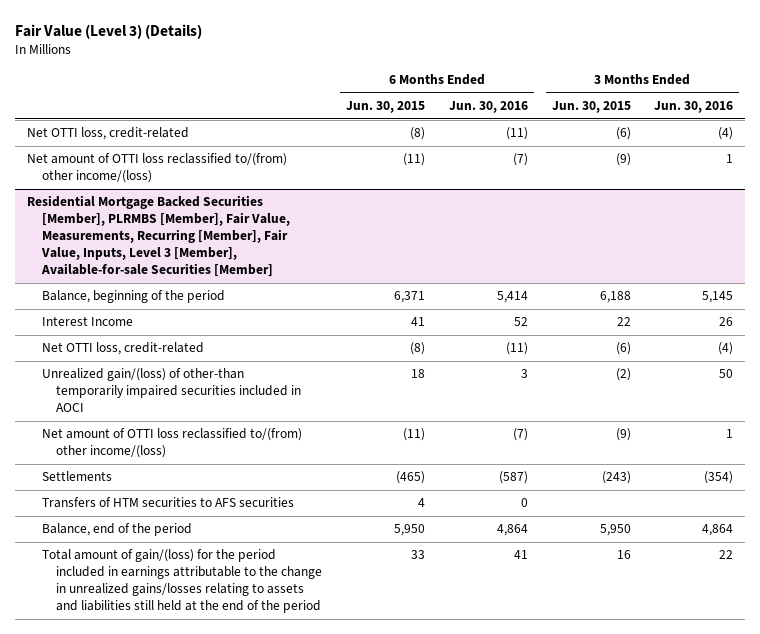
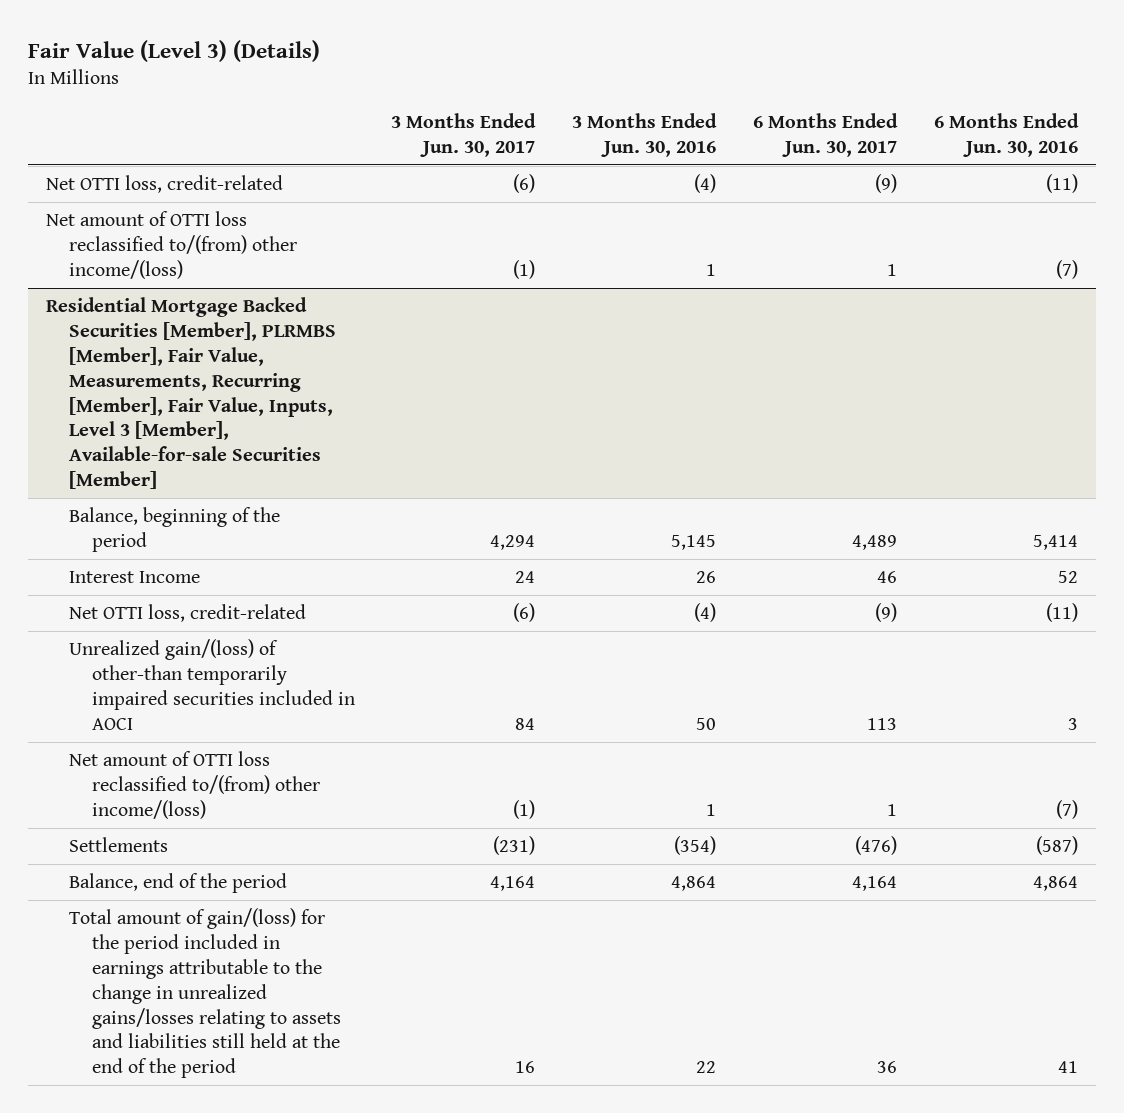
[345,101,425,114] Jun. 30, 2015 -> none
[551,101,631,114] Jun. 30, 2015 -> none
none -> [391,112,537,157] 3 Months Ended Jun. 30, 2017
none -> [752,112,898,157] 6 Months Ended Jun. 30, 2017
[41,497,294,509] Transfers of HTM securities to AFS securities -> none

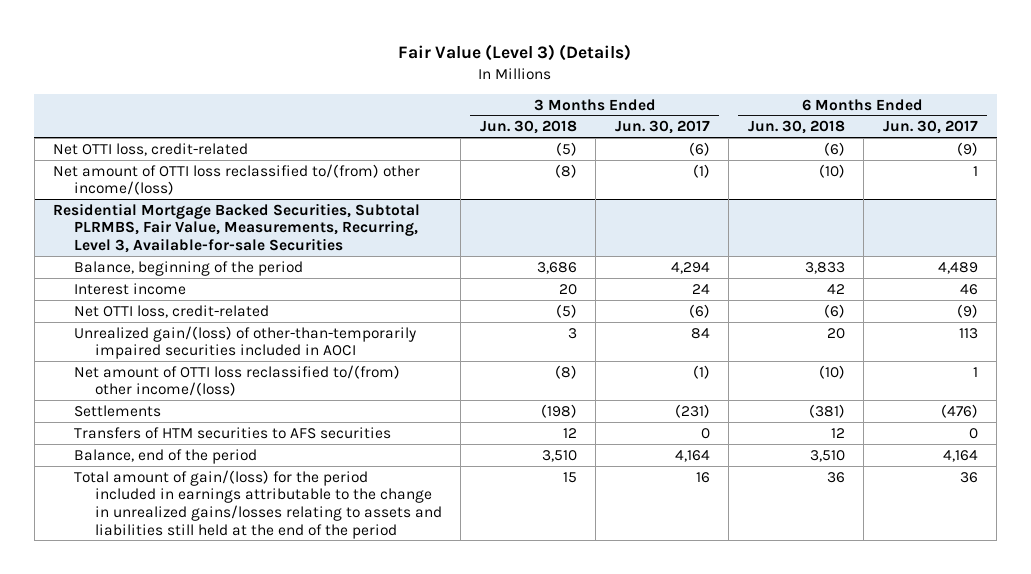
[572,112,718,157] 3 Months Ended Jun. 30, 2016 -> none
[933,112,1079,157] 6 Months Ended Jun. 30, 2016 -> none
none -> [479,120,577,135] Jun. 30, 2018
none -> [747,120,845,135] Jun. 30, 2018
[45,297,336,490] Residential Mortgage Backed Securities [Member], PLRMBS [Member], Fair Value, Measurements, Recurring [Member], Fair Value, Inputs, Level 3 [Member], Available-for-sale Securities [Member] -> [53,202,421,253] Residential Mortgage Backed Securities, Subtotal PLRMBS, Fair Value, Measurements, Recurring, Level 3, Available-for-sale Securities
[68,571,200,584] Interest Income -> [73,282,186,295] Interest income
[68,639,355,730] Unrealized gain/(loss) of other-than temporarily impaired securities included in AOCI -> [73,325,416,360] Unrealized gain/(loss) of other-than-temporarily impaired securities included in AOCI
none -> [73,426,391,439] Transfers of HTM securities to AFS securities

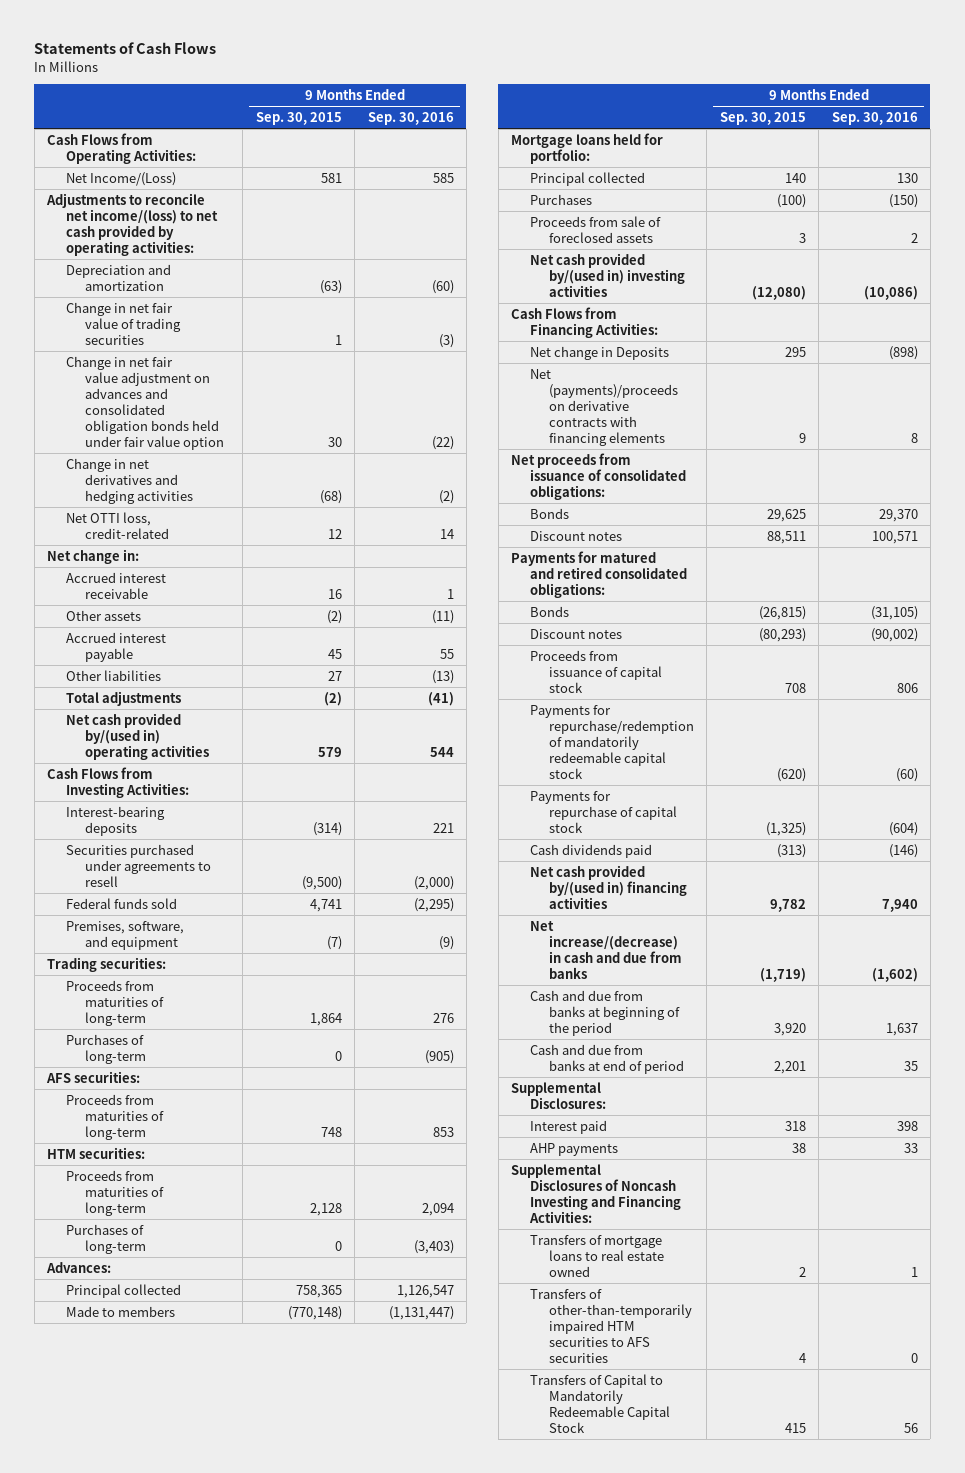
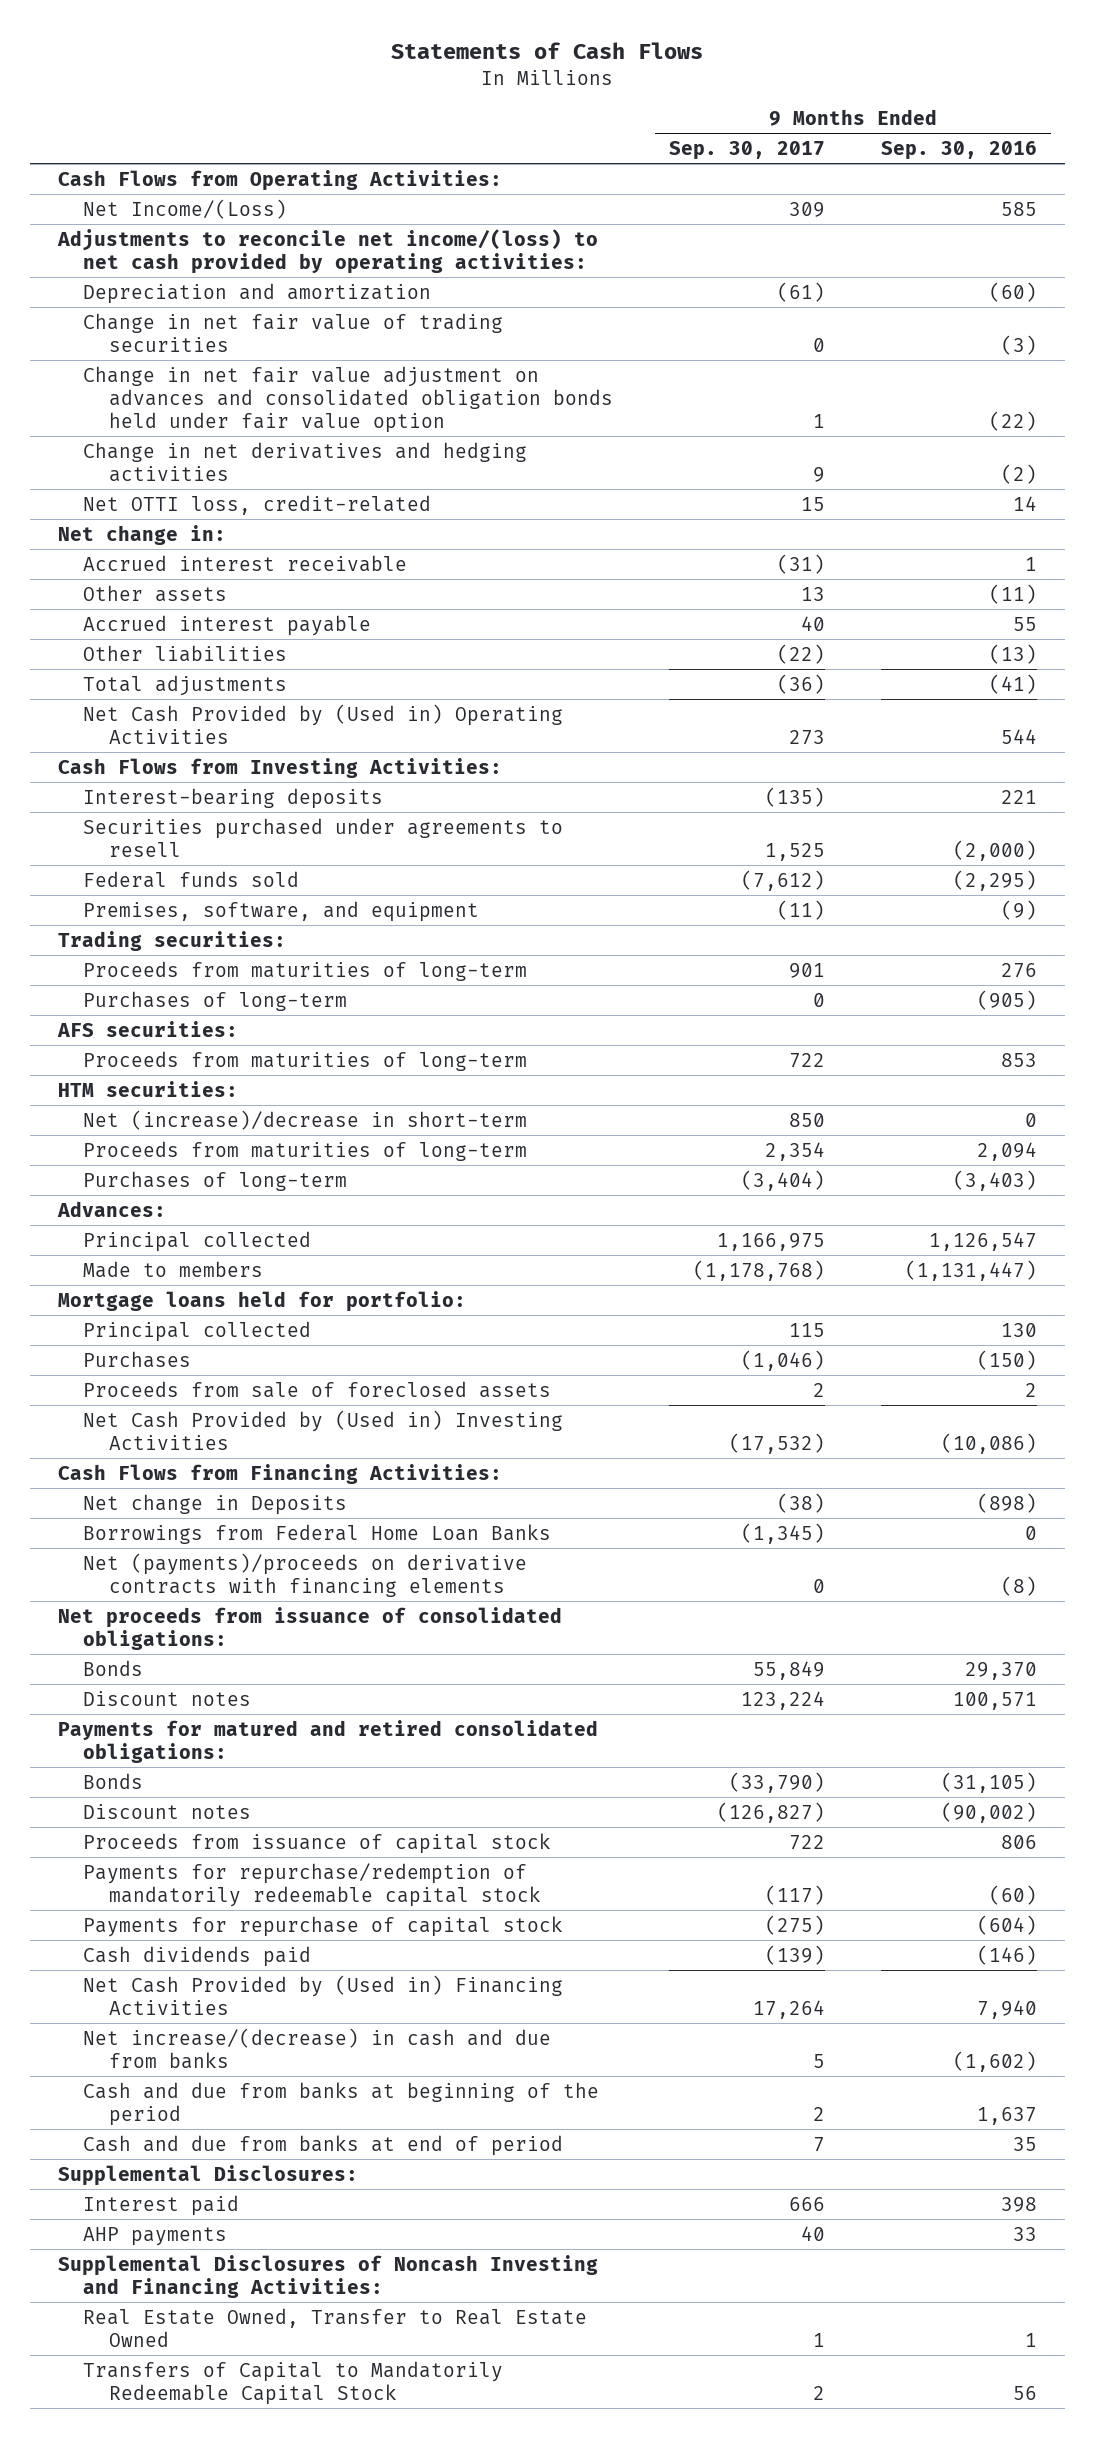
[255,112,342,126] Sep. 30, 2015 -> none
none -> [668,140,825,160] Sep. 30, 2017
[66,712,209,760] Net cash provided by/(used in) operating activities -> [83,703,564,744] Net Cash Provided by (Used in) Operating Activities
none -> [83,1109,528,1130] Net (increase)/decrease in short-term
[530,252,685,297] Net cash provided by/(used in) investing activities -> [83,1409,564,1450] Net Cash Provided by (Used in) Investing Activities
none -> [83,1523,552,1544] Borrowings from Federal Home Loan Banks
[910,432,918,443] 8 -> [1000,1575,1037,1596] (8)
[530,864,687,909] Net cash provided by/(used in) financing activities -> [83,1974,564,2015] Net Cash Provided by (Used in) Financing Activities
[530,1288,692,1363] Transfers of other-than-temporarily impaired HTM securities to AFS securities -> none
[530,1234,664,1277] Transfers of mortgage loans to real estate owned -> [83,2307,588,2347] Real Estate Owned, Transfer to Real Estate Owned

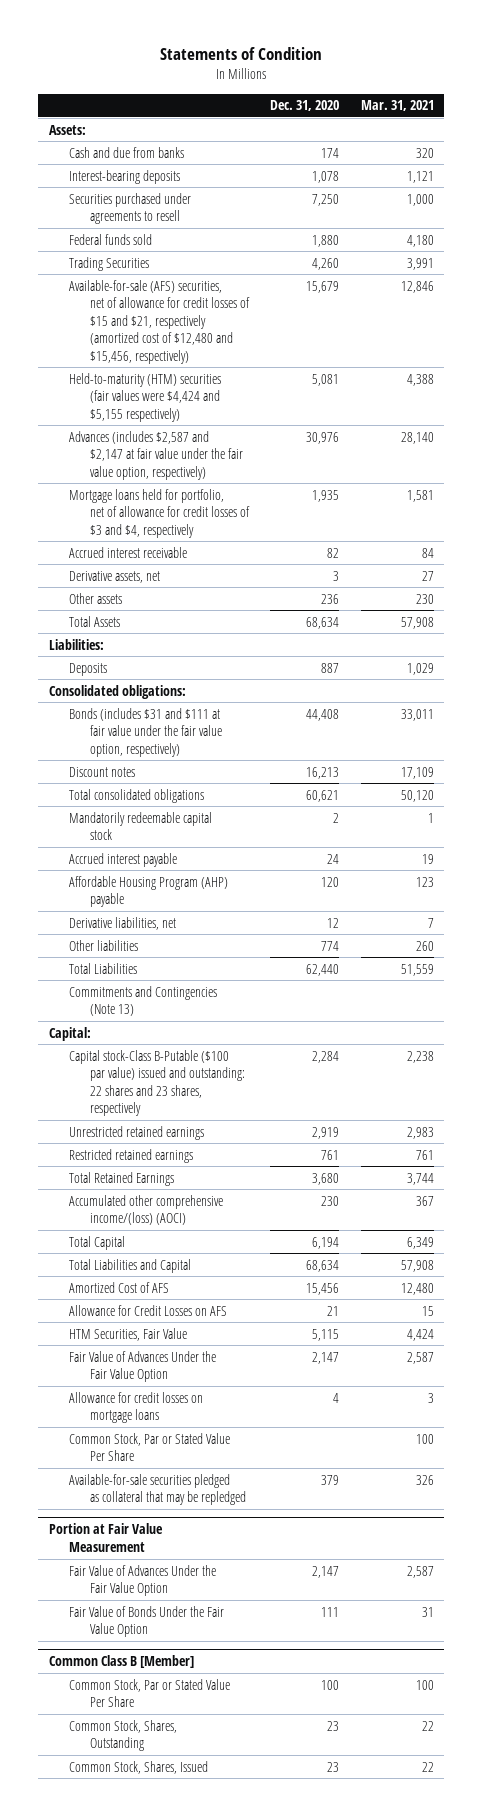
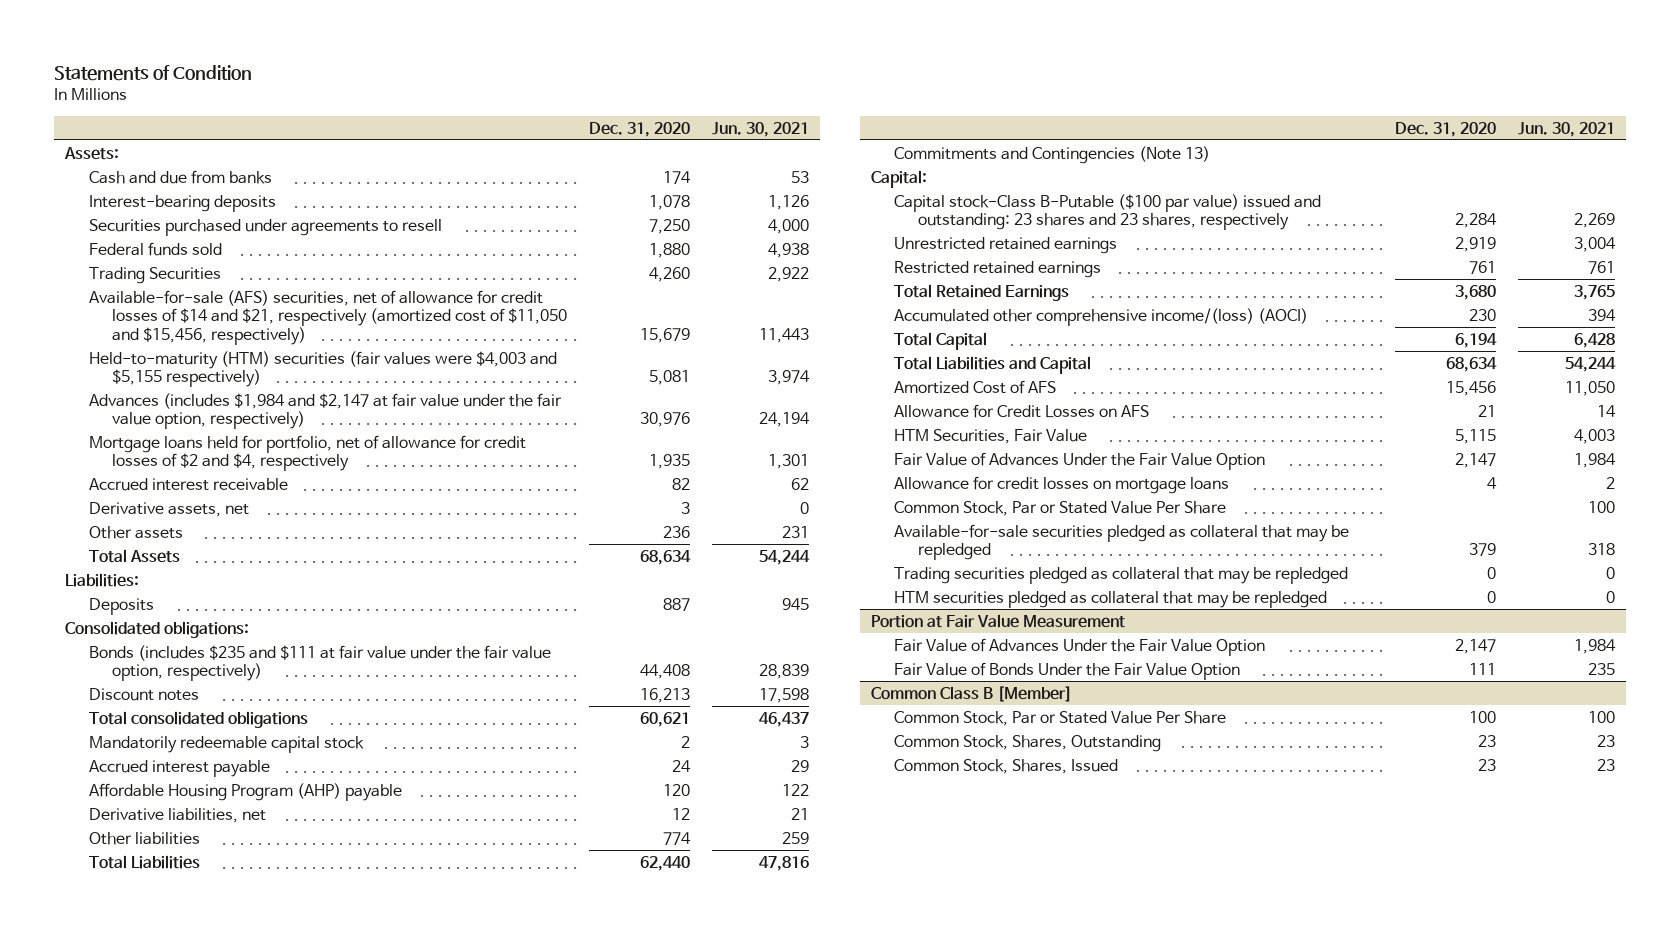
[360,100,434,112] Mar. 31, 2021 -> none
none -> [712,121,810,137] Jun. 30, 2021
[69,279,251,364] Available-for-sale (AFS) securities, net of allowance for credit losses of $15 and $21, respectively (amortized cost of $12,480 and $15,456, respectively) -> [88,289,568,345] Available-for-sale (AFS) securities, net of allowance for credit losses of $14 and $21, respectively (amortized cost of $11,050 and $15,456, respectively)
[69,372,222,422] Held-to-maturity (HTM) securities (fair values were $4,424 and $5,155 respectively) -> [88,350,557,388] Held-to-maturity (HTM) securities (fair values were $4,003 and $5,155 respectively)
[69,430,244,480] Advances (includes $2,587 and $2,147 at fair value under the fair value option, respectively) -> [88,392,562,430] Advances (includes $1,984 and $2,147 at fair value under the fair value option, respectively)
[69,488,251,538] Mortgage loans held for portfolio, net of allowance for credit losses of $3 and $4, respectively -> [88,434,526,472] Mortgage loans held for portfolio, net of allowance for credit losses of $2 and $4, respectively
[69,707,223,757] Bonds (includes $31 and $111 at fair value under the fair value option, respectively) -> [88,644,551,682] Bonds (includes $235 and $111 at fair value under the fair value option, respectively)
[69,1049,246,1117] Capital stock-Class B-Putable ($100 par value) issued and outstanding: 22 shares and 23 shares, respectively -> [894,193,1322,231] Capital stock-Class B-Putable ($100 par value) issued and outstanding: 23 shares and 23 shares, respectively
none -> [894,566,1349,584] Trading securities pledged as collateral that may be repledged
none -> [894,590,1328,608] HTM securities pledged as collateral that may be repledged

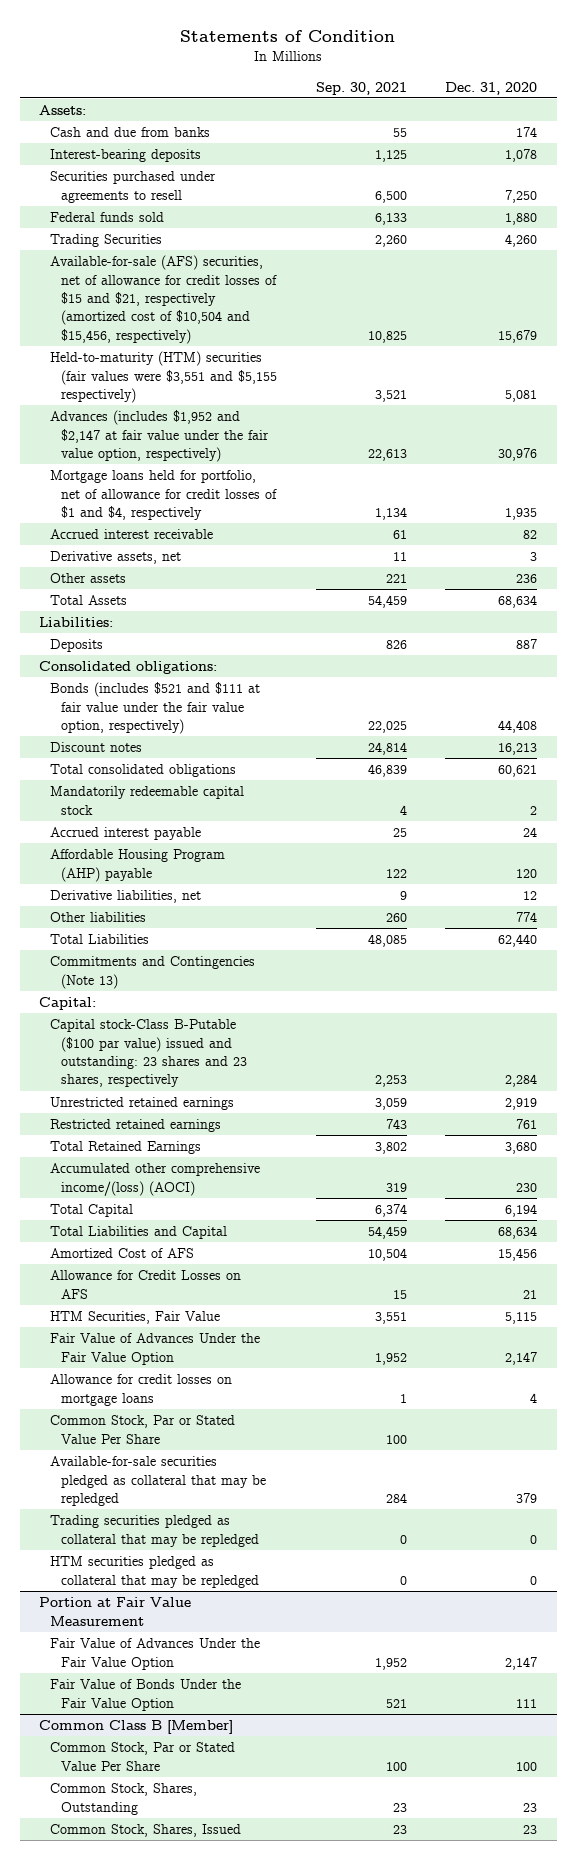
[712,121,810,137] Jun. 30, 2021 -> none
none -> [315,81,407,95] Sep. 30, 2021
[88,289,568,345] Available-for-sale (AFS) securities, net of allowance for credit losses of $14 and $21, respectively (amortized cost of $11,050 and $15,456, respectively) -> [50,255,277,344] Available-for-sale (AFS) securities, net of allowance for credit losses of $15 and $21, respectively (amortized cost of $10,504 and $15,456, respectively)
[88,350,557,388] Held-to-maturity (HTM) securities (fair values were $4,003 and $5,155 respectively) -> [50,351,277,403] Held-to-maturity (HTM) securities (fair values were $3,551 and $5,155 respectively)
[88,392,562,430] Advances (includes $1,984 and $2,147 at fair value under the fair value option, respectively) -> [50,410,269,462] Advances (includes $1,952 and $2,147 at fair value under the fair value option, respectively)
[88,434,526,472] Mortgage loans held for portfolio, net of allowance for credit losses of $2 and $4, respectively -> [50,470,277,520] Mortgage loans held for portfolio, net of allowance for credit losses of $1 and $4, respectively
[88,644,551,682] Bonds (includes $235 and $111 at fair value under the fair value option, respectively) -> [50,682,261,734] Bonds (includes $521 and $111 at fair value under the fair value option, respectively)

